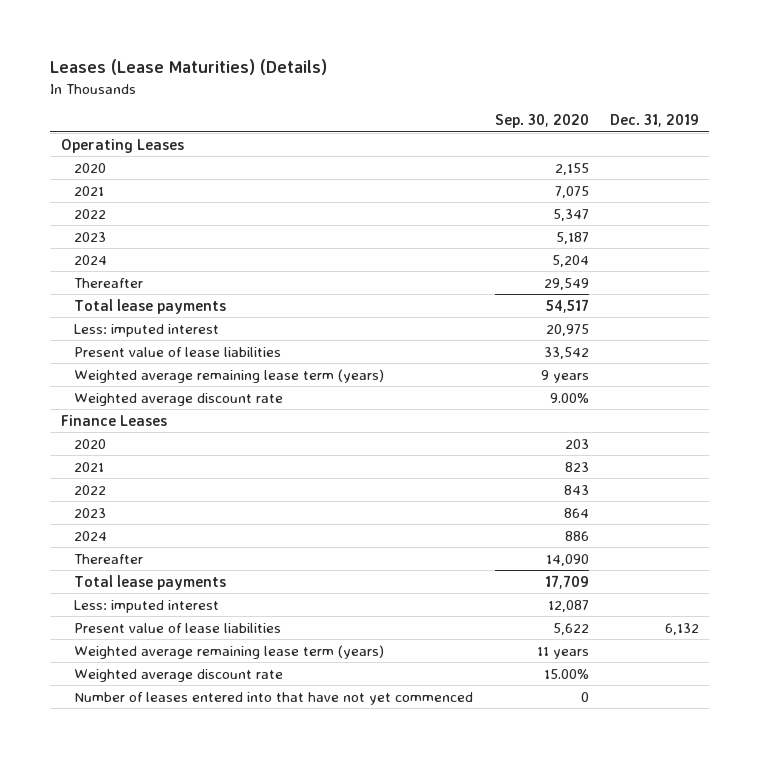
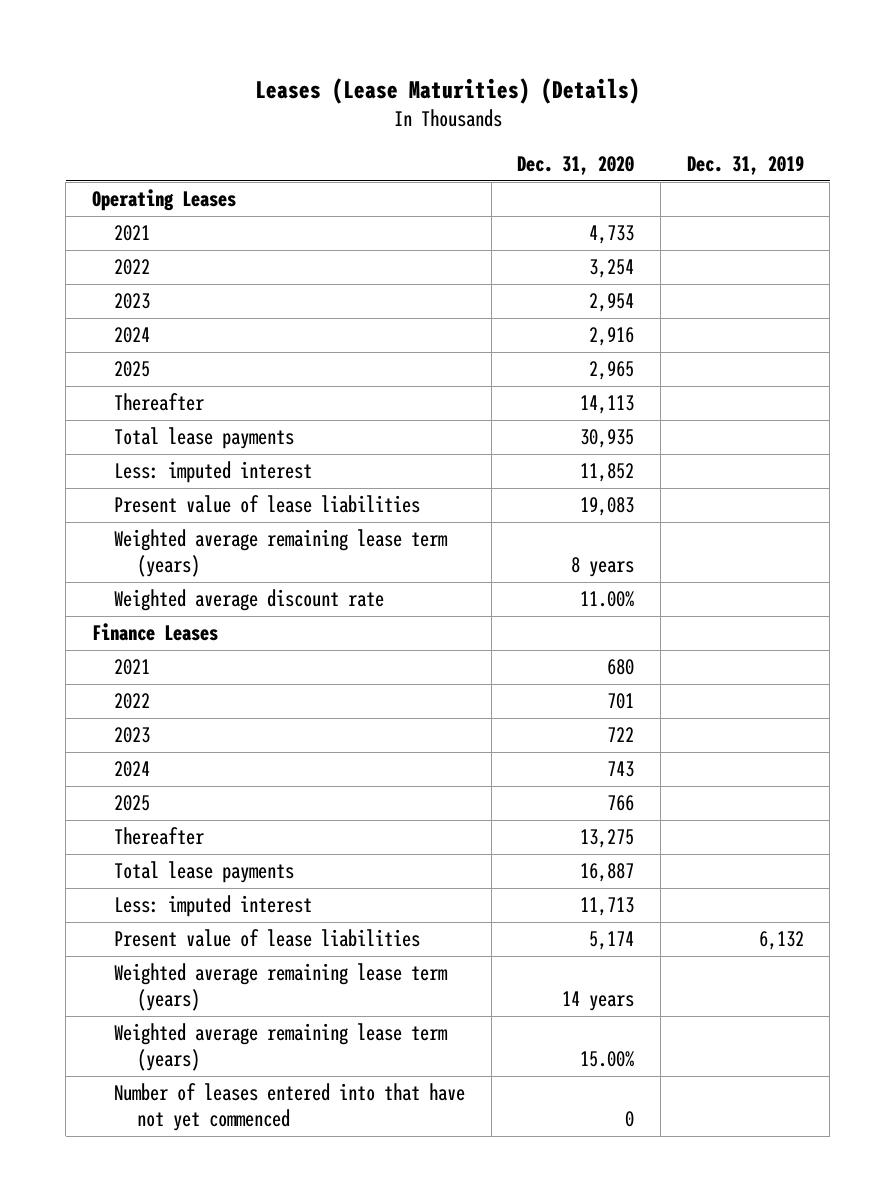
[494,114,589,129] Sep. 30, 2020 -> none
none -> [517,156,635,176] Dec. 31, 2020
[74,162,107,173] 2020 -> none
none -> [114,361,151,378] 2025
[74,438,107,449] 2020 -> none
none -> [114,795,151,812] 2025
[74,668,284,682] Weighted average discount rate -> [114,1023,449,1072] Weighted average remaining lease term (years)

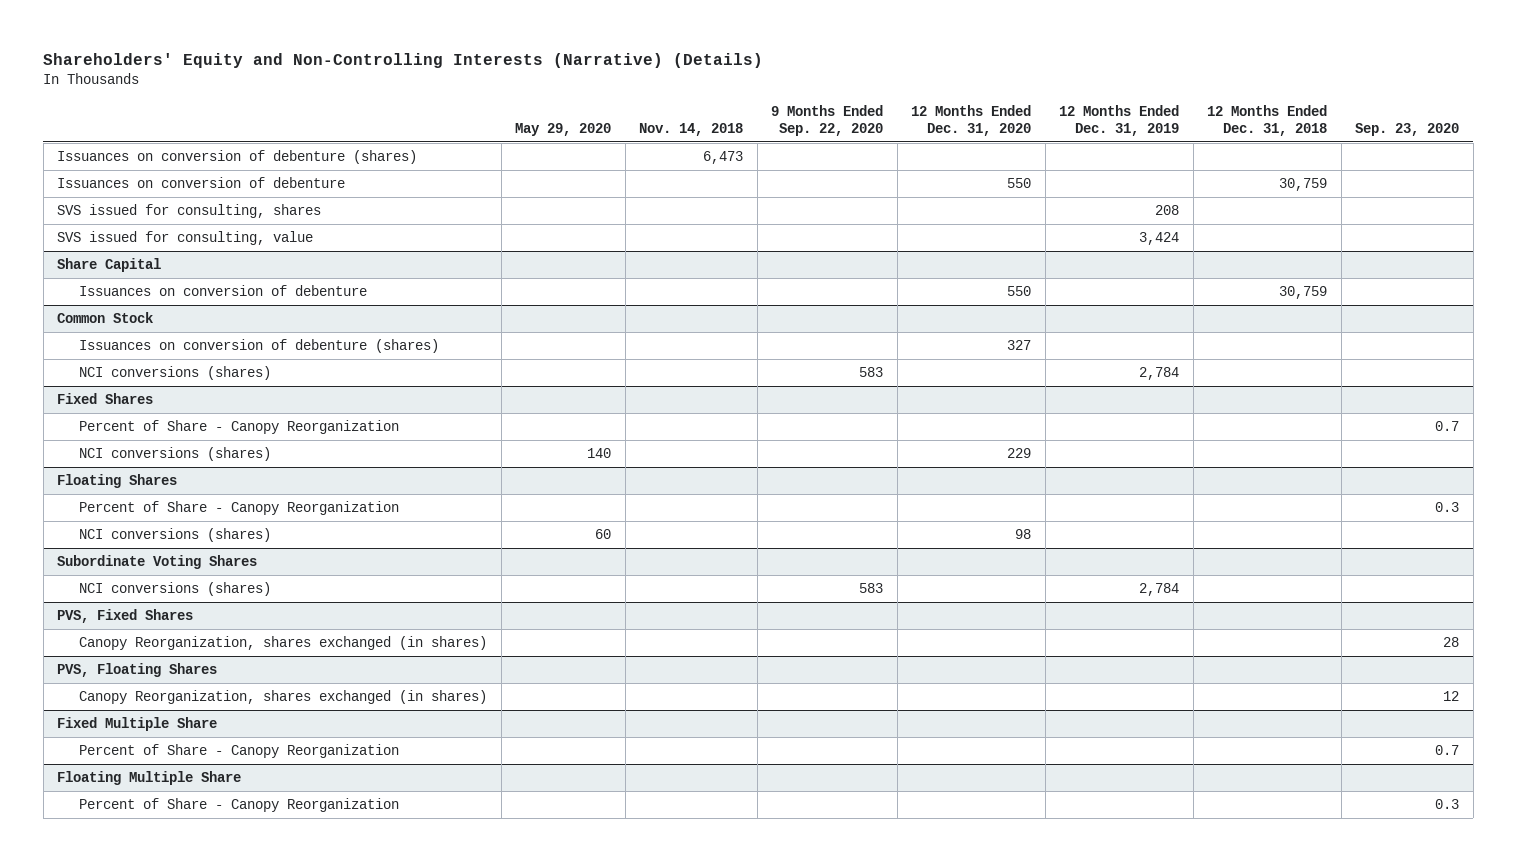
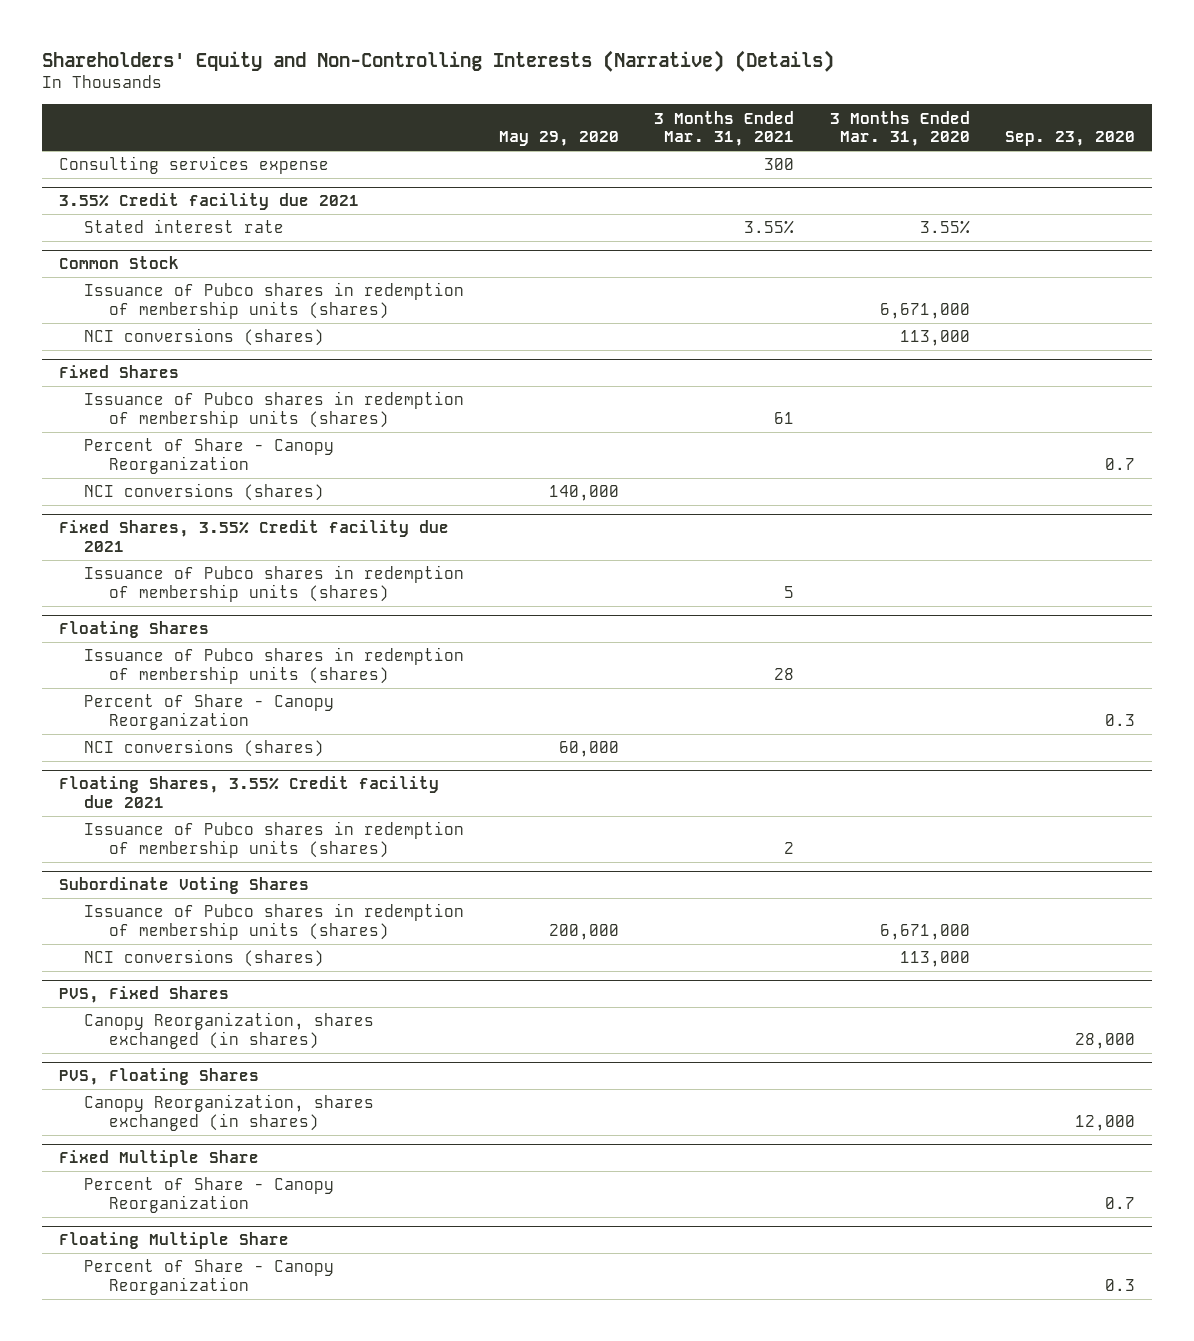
[639,123,744,137] Nov. 14, 2018 -> none
[771,104,884,137] 9 Months Ended Sep. 22, 2020 -> none
[911,104,1032,137] 12 Months Ended Dec. 31, 2020 -> none
[1059,104,1180,137] 12 Months Ended Dec. 31, 2019 -> none
[1207,104,1328,137] 12 Months Ended Dec. 31, 2018 -> none
none -> [654,110,795,147] 3 Months Ended Mar. 31, 2021
none -> [829,110,970,147] 3 Months Ended Mar. 31, 2020
[57,149,418,164] Issuances on conversion of debenture (shares) -> none
[57,176,346,188] Issuances on conversion of debenture -> none
[57,203,322,218] SVS issued for consulting, shares -> none
[57,230,314,245] SVS issued for consulting, value -> none
[57,257,162,272] Share Capital -> none
[79,284,368,296] Issuances on conversion of debenture -> none
none -> [59,156,330,175] Consulting services expense
none -> [59,193,360,211] 3.55% Credit facility due 2021
none -> [84,219,285,234] Stated interest rate
[79,338,440,353] Issuances on conversion of debenture (shares) -> none
none -> [84,282,465,319] Issuance of Pubco shares in redemption of membership units (shares)
none -> [84,391,465,428] Issuance of Pubco shares in redemption of membership units (shares)
[587,447,612,458] 140 -> [549,485,620,502] 140,000
none -> [59,520,450,552] Fixed Shares, 3.55% Credit facility due 2021
none -> [84,565,465,602] Issuance of Pubco shares in redemption of membership units (shares)
none -> [84,647,465,684] Issuance of Pubco shares in redemption of membership units (shares)
[595,528,612,539] 60 -> [559,741,620,758] 60,000
none -> [59,776,440,808] Floating Shares, 3.55% Credit facility due 2021
none -> [84,821,465,858] Issuance of Pubco shares in redemption of membership units (shares)
none -> [84,903,465,940] Issuance of Pubco shares in redemption of membership units (shares)
[1443,636,1460,647] 28 -> [1074,1032,1135,1049] 28,000
[1443,690,1460,701] 12 -> [1074,1114,1135,1131] 12,000

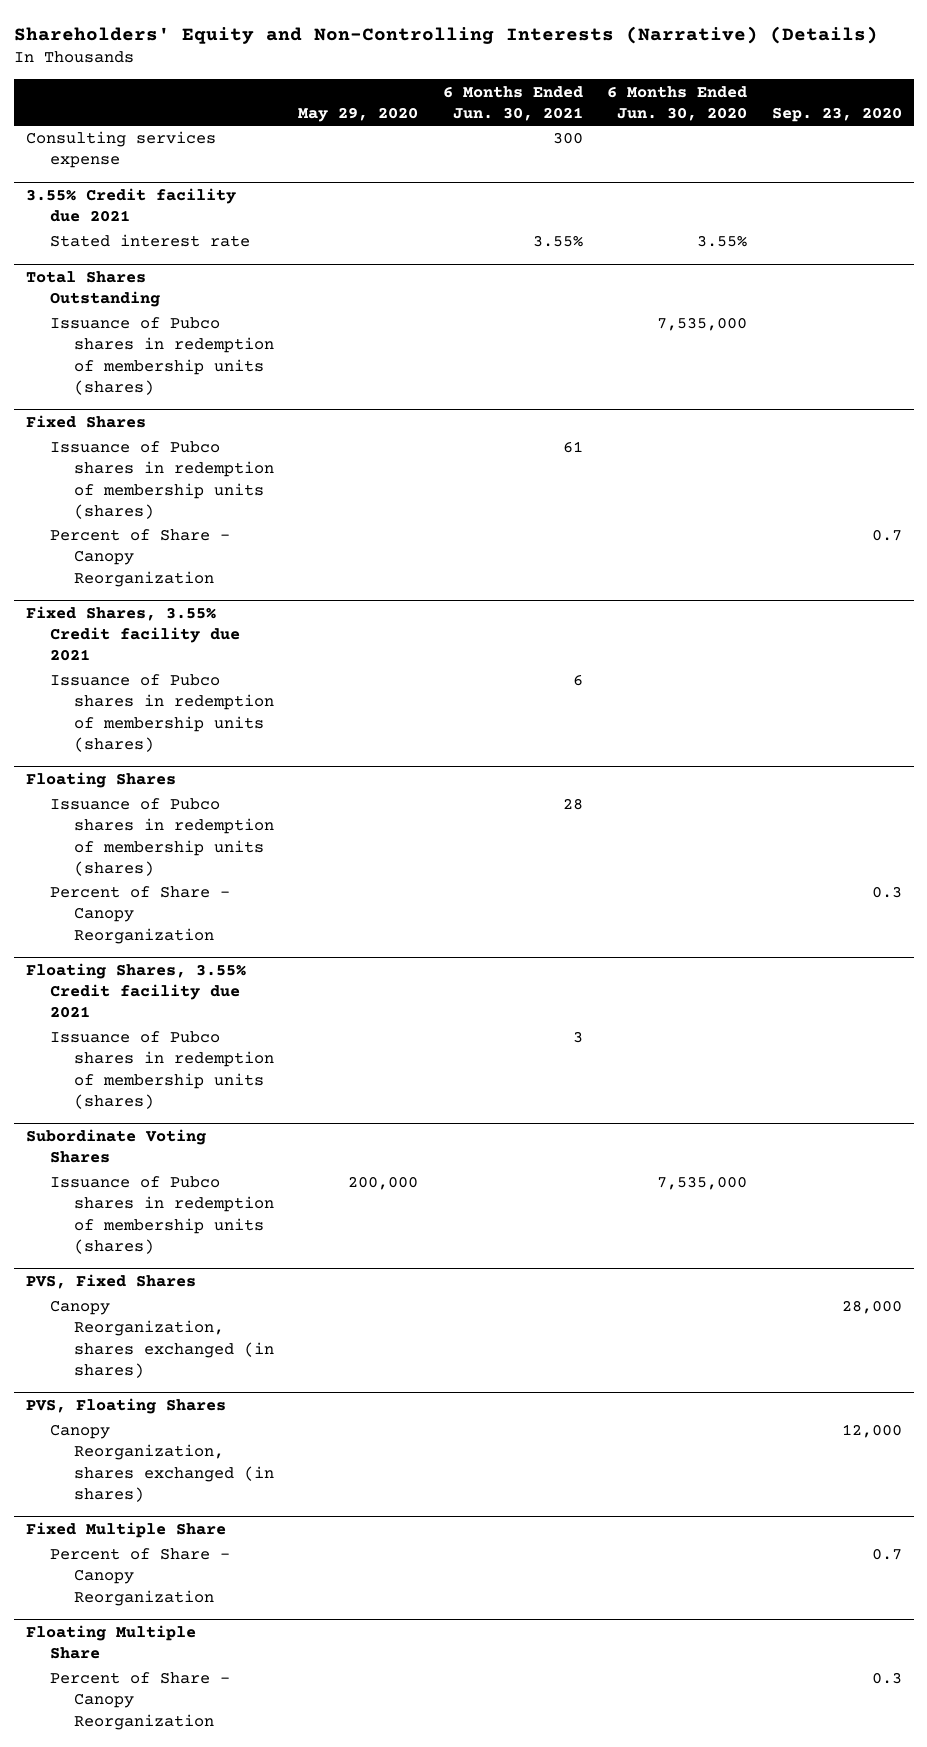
[654,110,795,147] 3 Months Ended Mar. 31, 2021 -> none
[829,110,970,147] 3 Months Ended Mar. 31, 2020 -> none
none -> [442,85,583,121] 6 Months Ended Jun. 30, 2021
none -> [607,85,748,121] 6 Months Ended Jun. 30, 2020
[59,256,180,270] Common Stock -> [25,270,160,308] Total Shares Outstanding
[84,328,325,347] NCI conversions (shares) -> none
[84,483,325,502] NCI conversions (shares) -> none
[84,739,325,758] NCI conversions (shares) -> none
[84,949,325,968] NCI conversions (shares) -> none

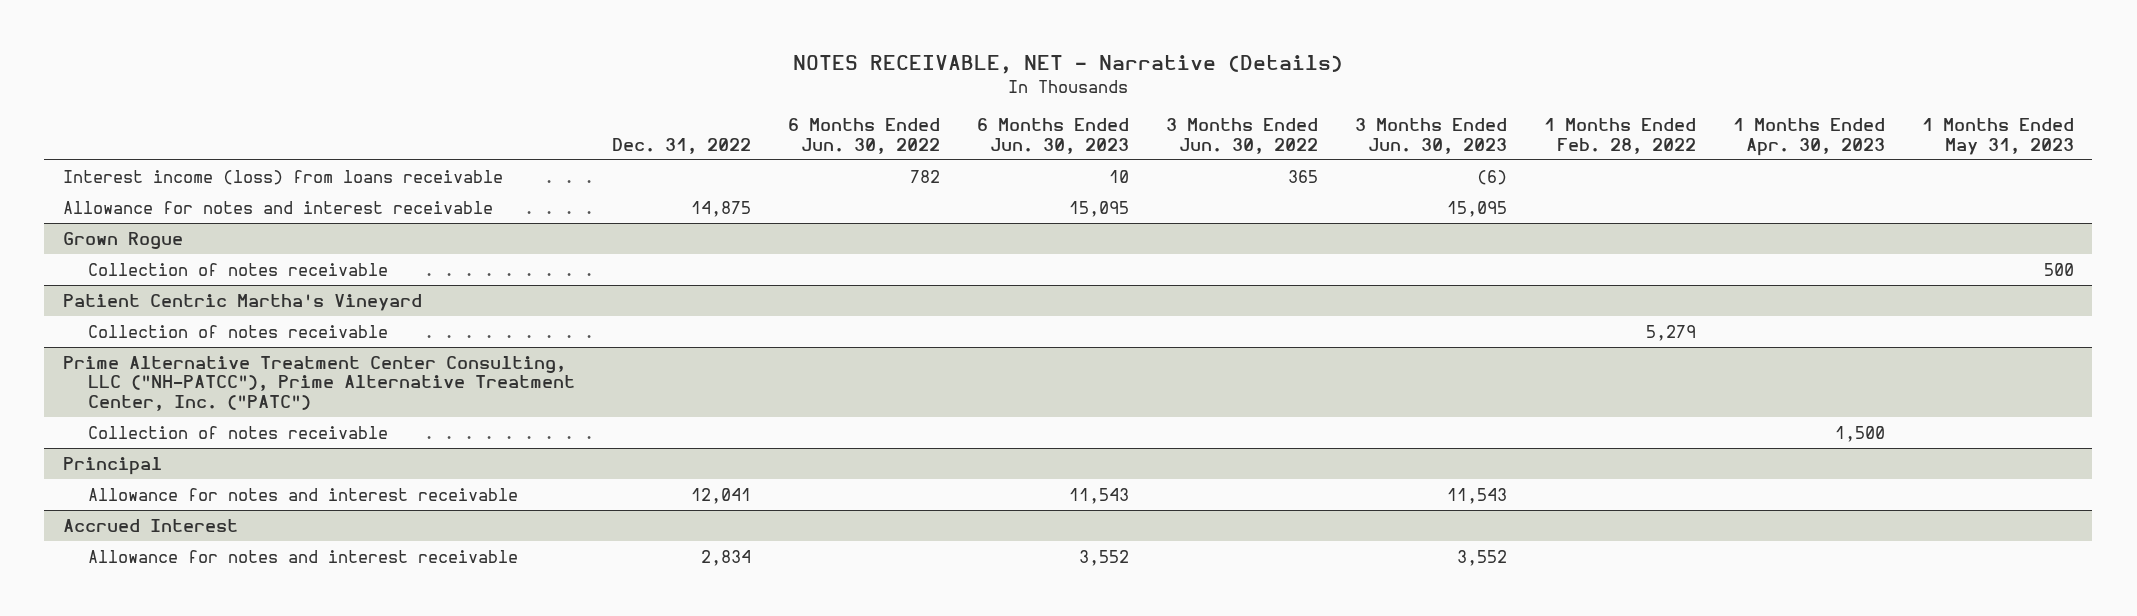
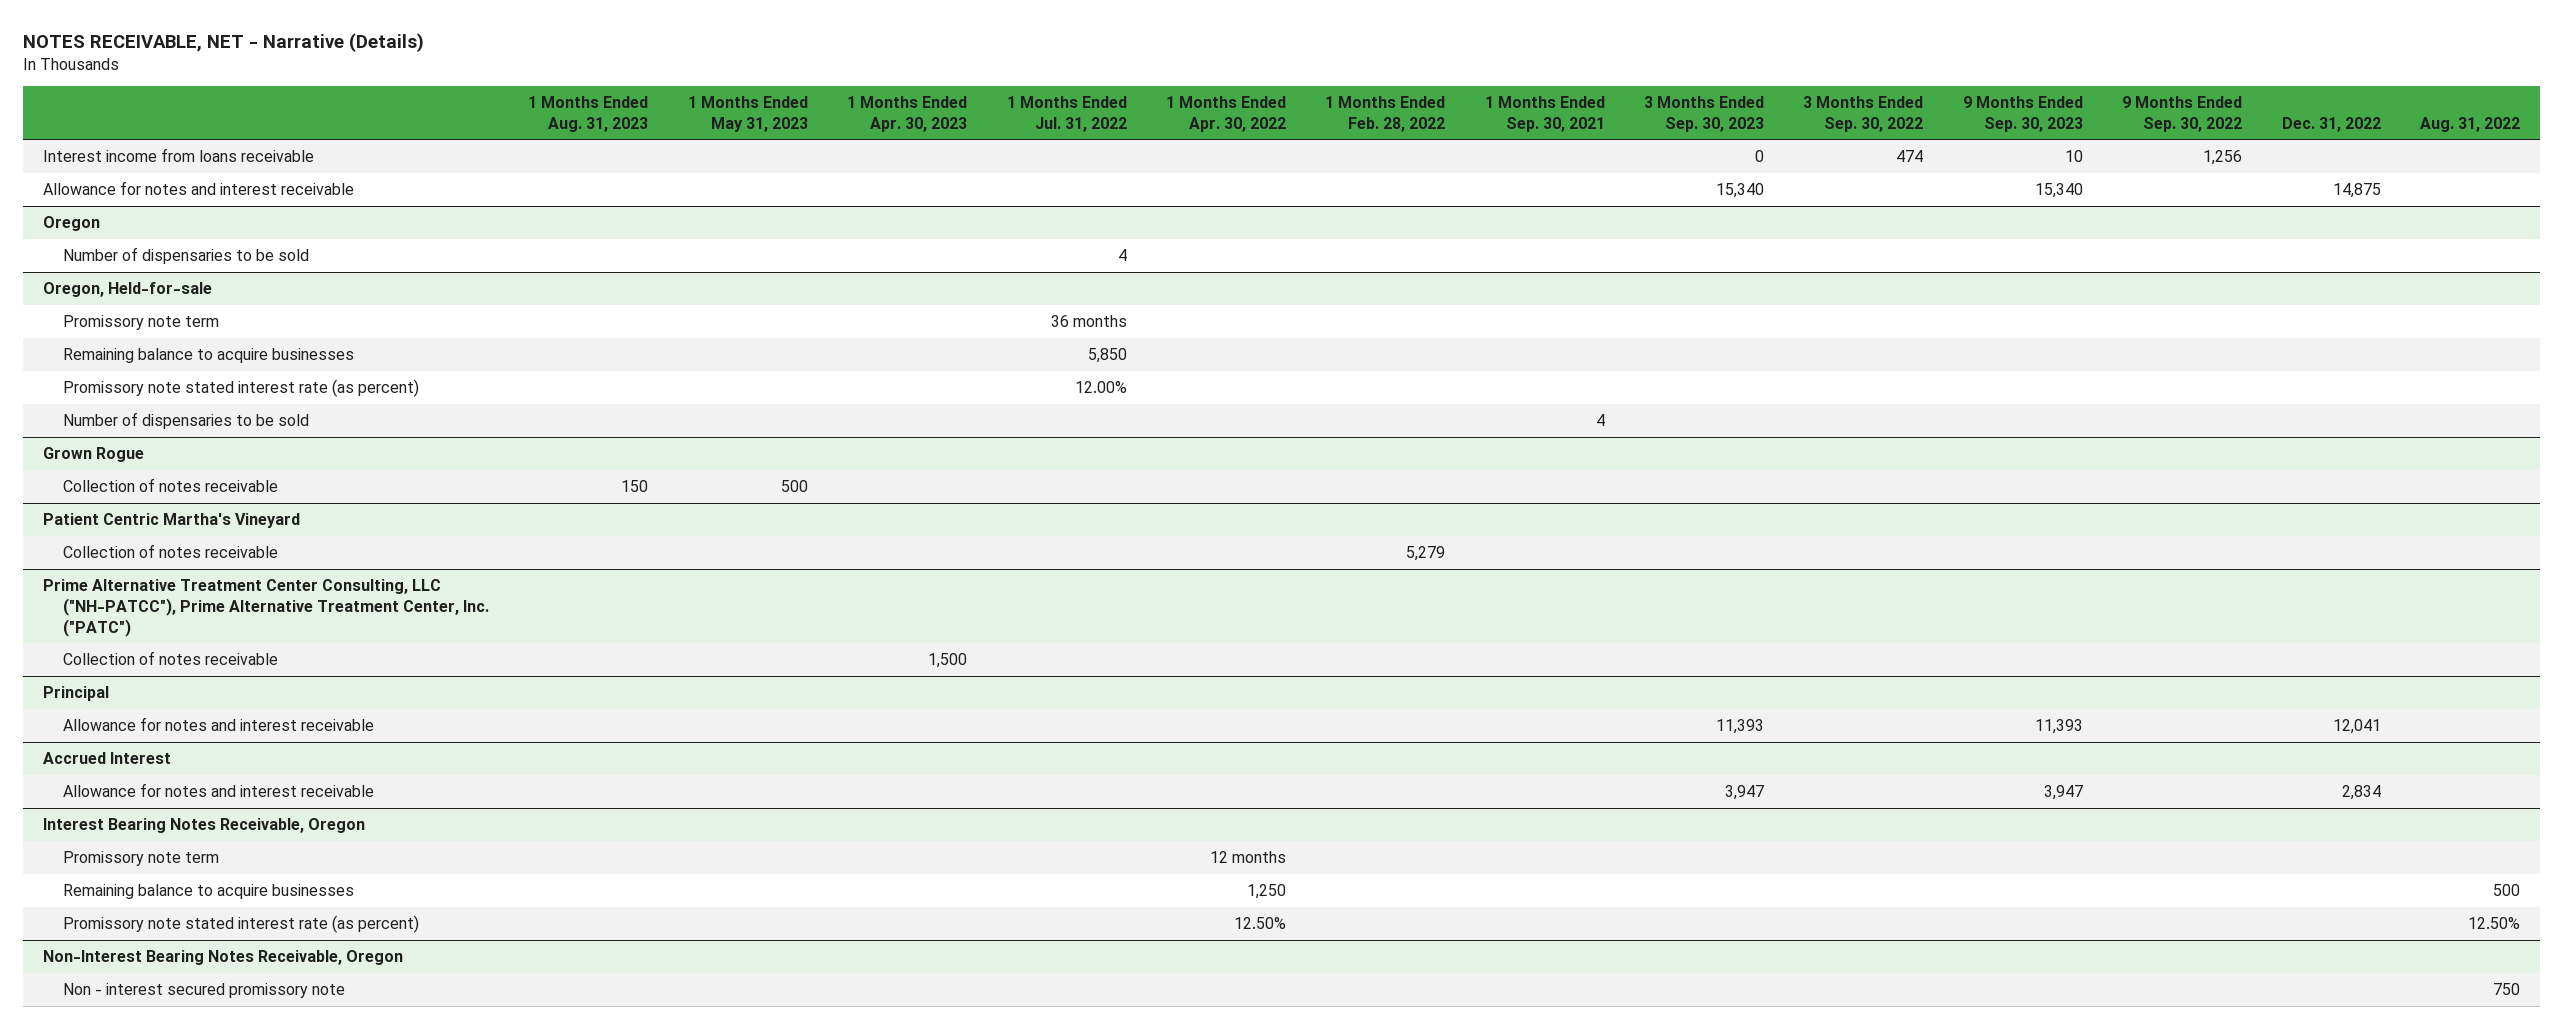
[788,118,941,154] 6 Months Ended Jun. 30, 2022 -> none
[977,118,1130,154] 6 Months Ended Jun. 30, 2023 -> none
[1166,118,1319,154] 3 Months Ended Jun. 30, 2022 -> none
[1355,118,1508,154] 3 Months Ended Jun. 30, 2023 -> none
none -> [528,96,649,132] 1 Months Ended Aug. 31, 2023
none -> [1006,96,1127,132] 1 Months Ended Jul. 31, 2022
none -> [1165,96,1286,132] 1 Months Ended Apr. 30, 2022
none -> [1484,96,1605,132] 1 Months Ended Sep. 30, 2021
none -> [1644,96,1765,132] 3 Months Ended Sep. 30, 2023
none -> [1803,96,1924,132] 3 Months Ended Sep. 30, 2022
none -> [1962,96,2083,132] 9 Months Ended Sep. 30, 2023
none -> [2122,96,2243,132] 9 Months Ended Sep. 30, 2022
none -> [2419,116,2520,132] Aug. 31, 2022
[62,169,503,185] Interest income (loss) from loans receivable -> [42,148,314,163] Interest income from loans receivable
none -> [42,216,100,232] Oregon
none -> [63,247,310,265] Number of dispensaries to be sold
none -> [42,282,212,298] Oregon, Held-for-sale
none -> [63,315,220,331] Promissory note term
none -> [63,348,355,364] Remaining balance to acquire businesses
none -> [63,379,420,398] Promissory note stated interest rate (as percent)
none -> [63,412,310,430] Number of dispensaries to be sold
none -> [42,818,365,834] Interest Bearing Notes Receivable, Oregon
none -> [63,851,220,867] Promissory note term
none -> [63,884,355,900] Remaining balance to acquire businesses
none -> [63,915,420,934] Promissory note stated interest rate (as percent)
none -> [42,950,403,966] Non-Interest Bearing Notes Receivable, Oregon
none -> [63,983,346,999] Non - interest secured promissory note

